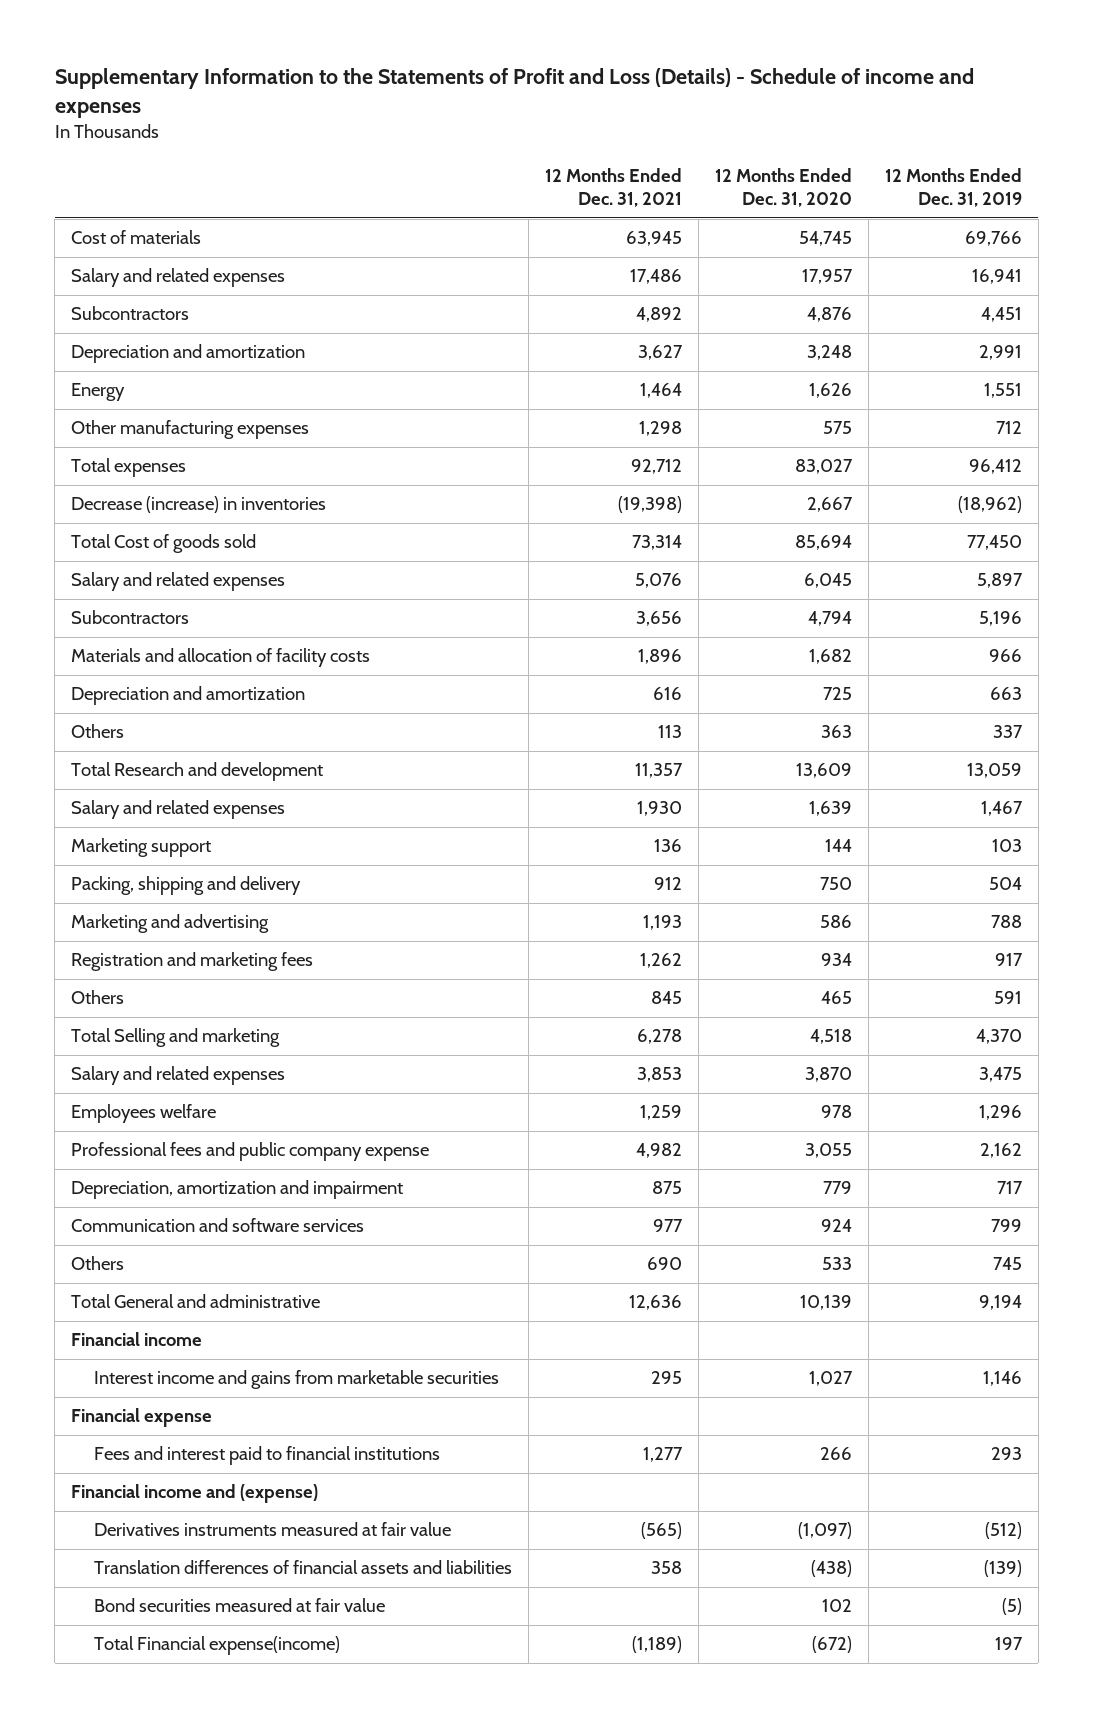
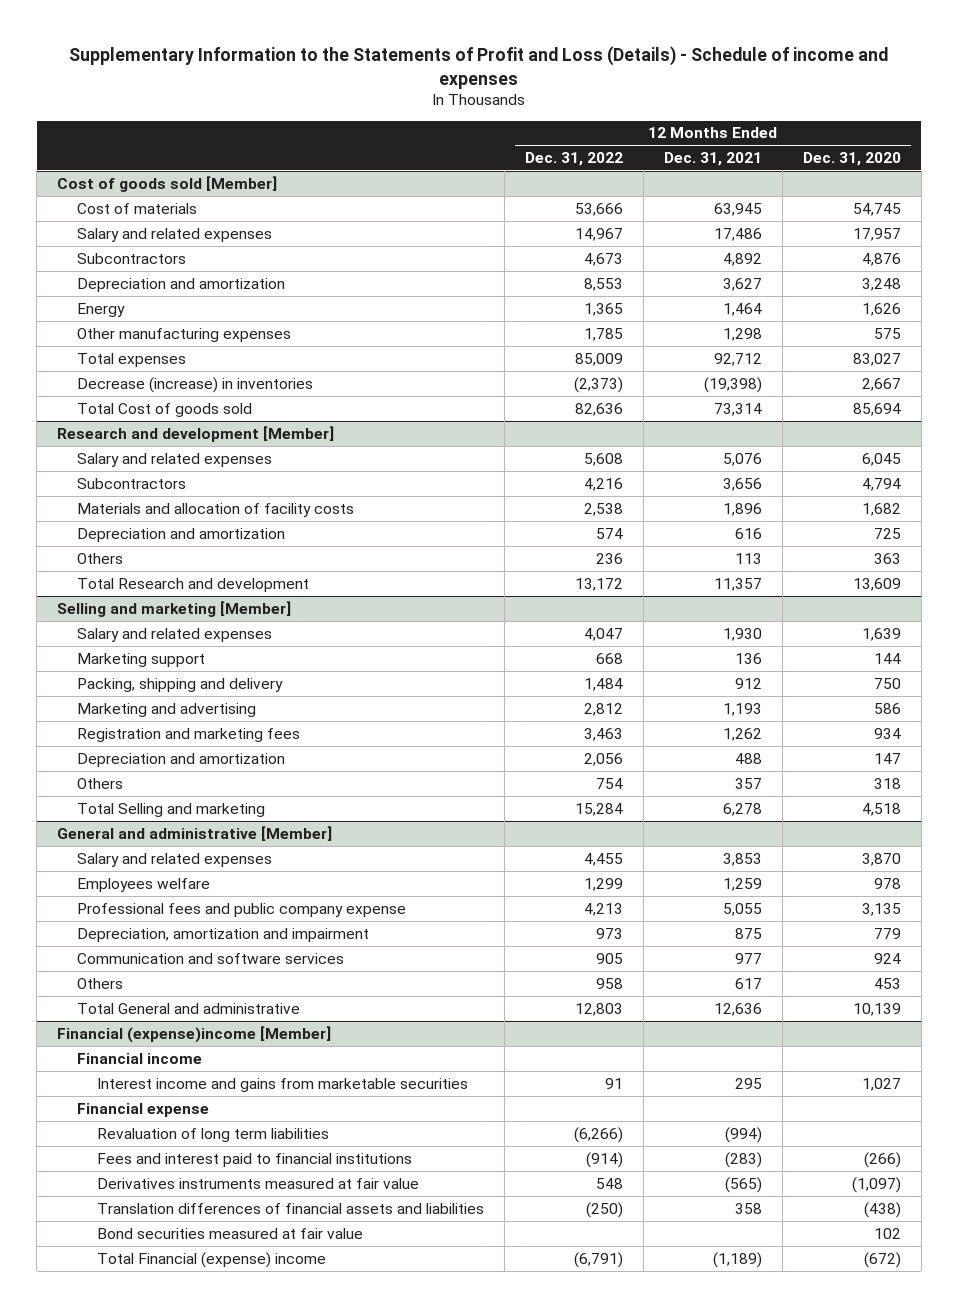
[884,167,1022,208] 12 Months Ended Dec. 31, 2019 -> none
none -> [524,151,623,166] Dec. 31, 2022
none -> [57,175,278,192] Cost of goods sold [Member]
none -> [57,425,335,442] Research and development [Member]
none -> [57,600,292,617] Selling and marketing [Member]
none -> [77,752,286,767] Depreciation and amortization
[650,991,682,1005] 845 -> [734,777,762,789] 357
[820,991,852,1005] 465 -> [873,777,901,789] 318
none -> [57,825,333,841] General and administrative [Member]
[635,1143,682,1159] 4,982 -> [722,902,762,916] 5,055
[804,1143,852,1159] 3,055 -> [861,902,901,916] 3,135
[646,1257,682,1271] 690 -> [734,977,762,989] 617
[821,1257,852,1271] 533 -> [873,977,901,989] 453
none -> [57,1025,332,1043] Financial (expense)income [Member]
[71,1484,319,1504] Financial income and (expense) -> none
none -> [96,1127,329,1142] Revaluation of long term liabilities
[642,1447,683,1463] 1,277 -> [724,1151,762,1168] (283)
[819,1447,852,1461] 266 -> [863,1151,901,1168] (266)
[93,1636,340,1656] Total Financial expense(income) -> [96,1251,326,1268] Total Financial (expense) income

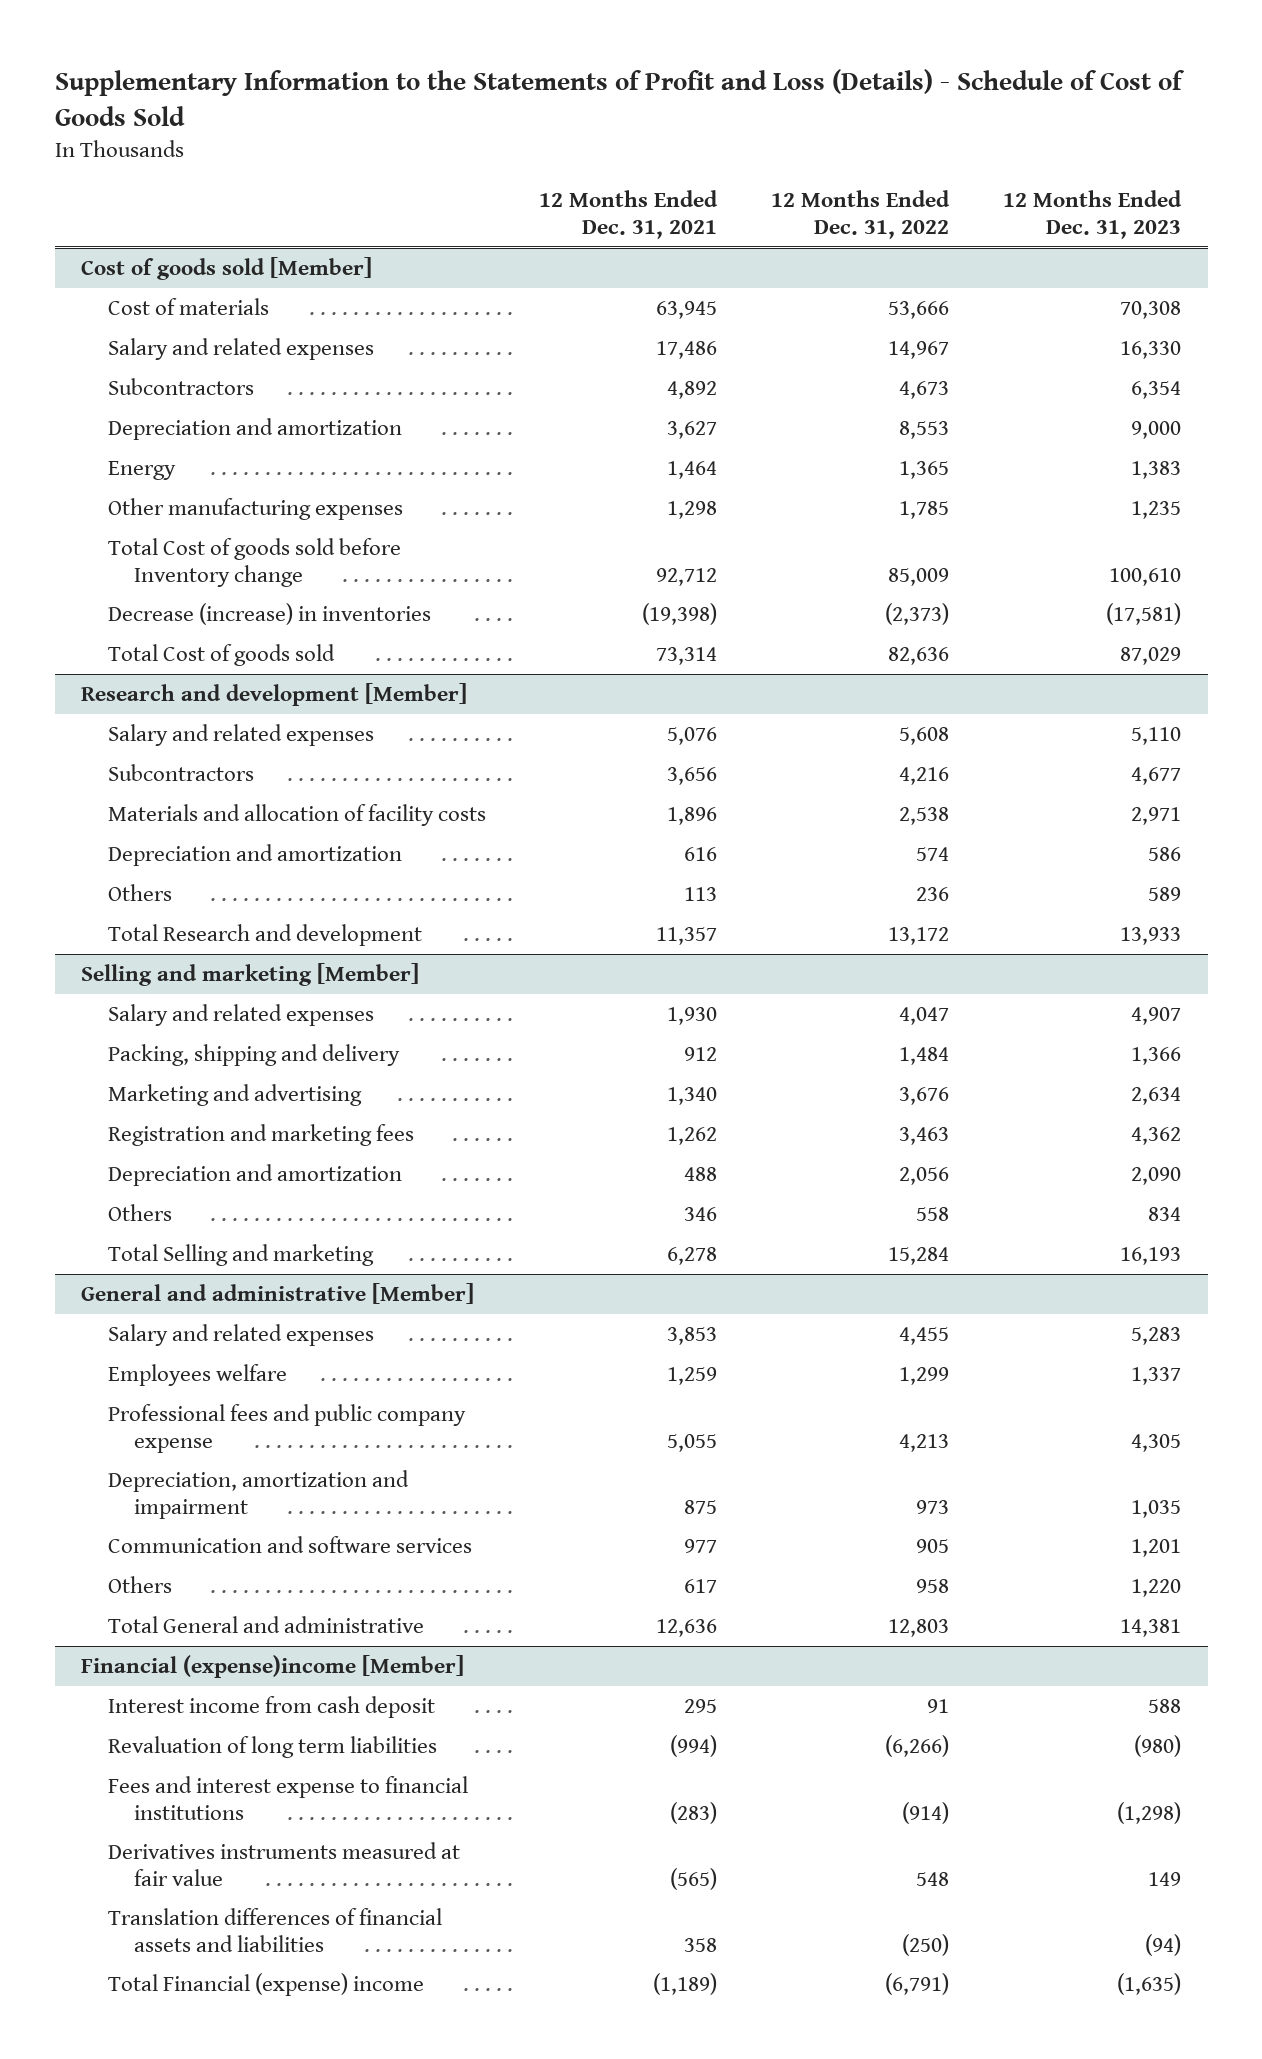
[69,45,889,89] Supplementary Information to the Statements of Profit and Loss (Details) - Schedule of income and expenses -> [54,69,1185,127] Supplementary Information to the Statements of Profit and Loss (Details) - Schedule of Cost of Goods Sold
[802,151,901,166] Dec. 31, 2020 -> none
none -> [1002,190,1182,240] 12 Months Ended Dec. 31, 2023
[77,352,187,367] Total expenses -> [107,538,401,587] Total Cost of goods sold before Inventory change
[77,652,206,667] Marketing support -> none
[583,702,623,716] 2,812 -> [899,1087,950,1106] 3,676
[722,702,762,716] 1,193 -> [667,1087,718,1106] 1,340
[595,777,623,789] 754 -> [916,1207,950,1222] 558
[734,777,762,789] 357 -> [684,1207,718,1222] 346
[77,1052,203,1064] Financial income -> none
[77,1102,210,1117] Financial expense -> none
[96,1077,468,1092] Interest income and gains from marketable securities -> [107,1696,435,1719] Interest income from cash deposit
[96,1152,412,1167] Fees and interest paid to financial institutions -> [107,1776,468,1820] Fees and interest expense to financial institutions
[96,1227,363,1239] Bond securities measured at fair value -> none

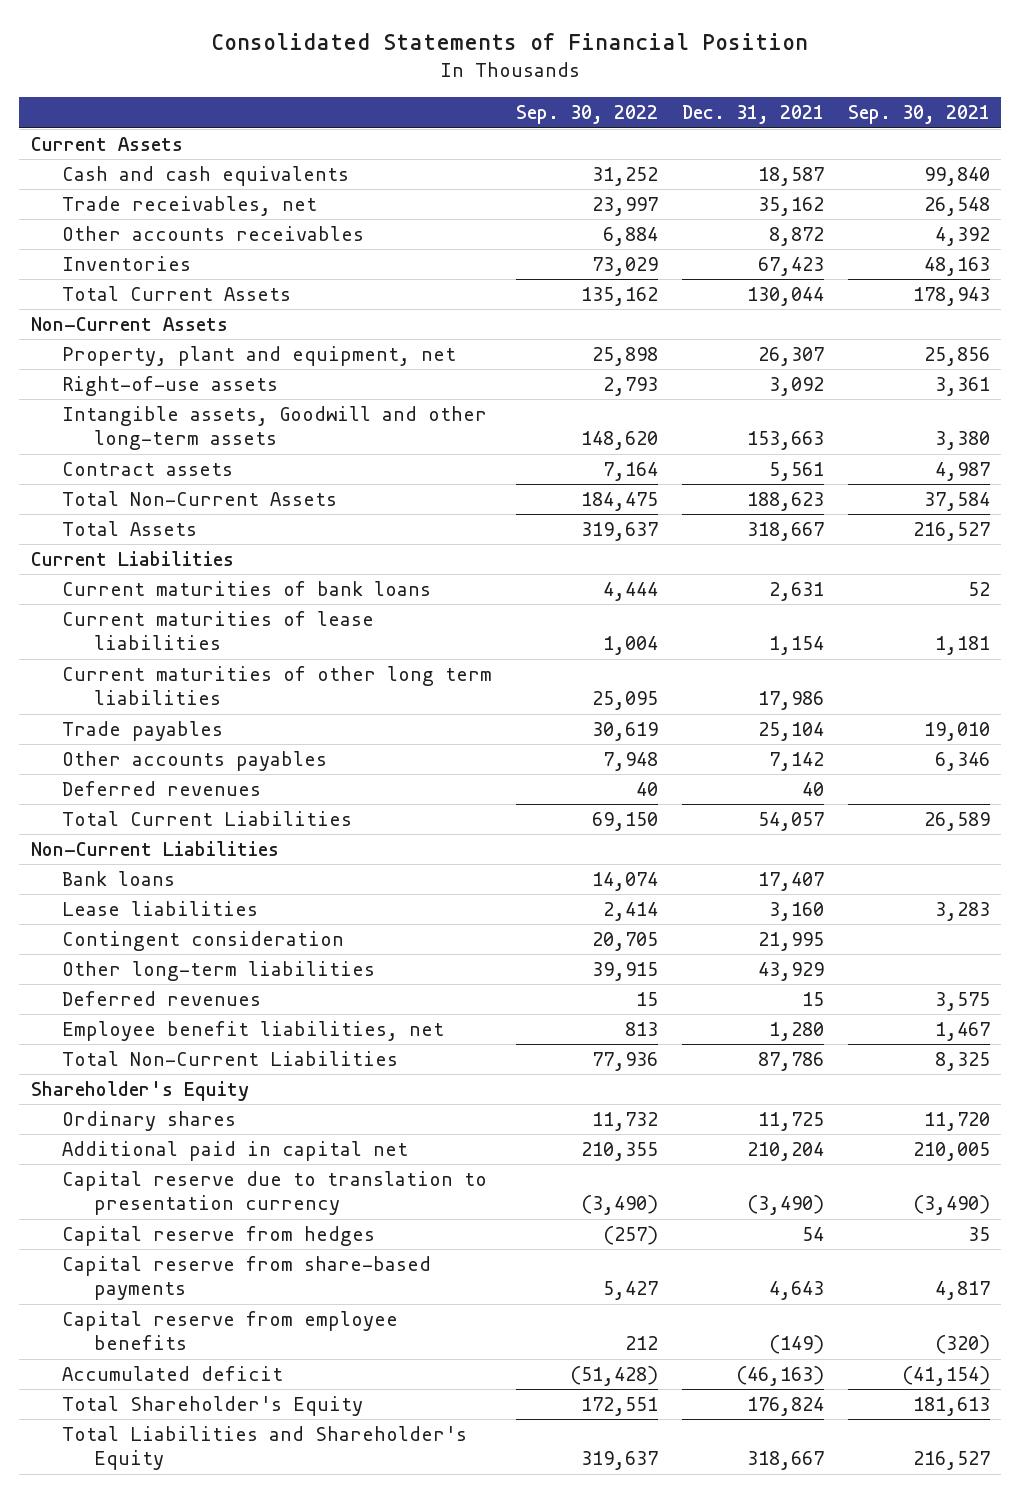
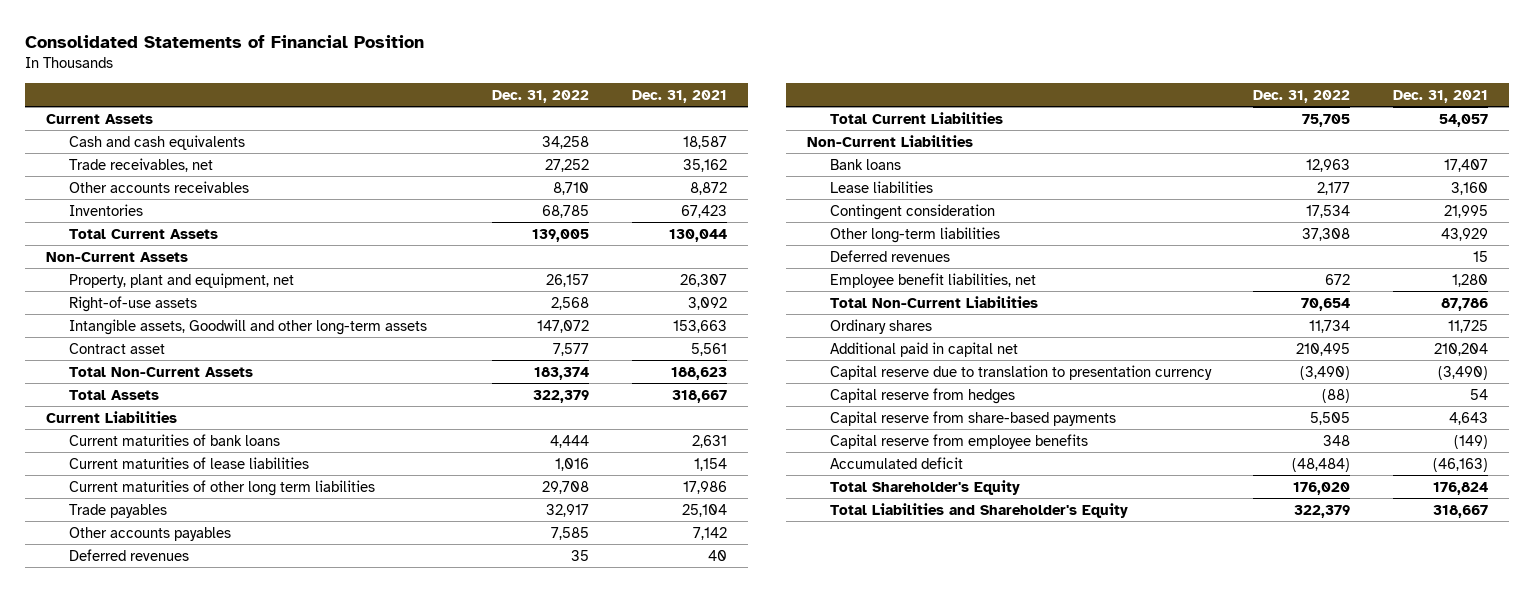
[516,105,659,125] Sep. 30, 2022 -> none
[847,105,990,125] Sep. 30, 2021 -> none
none -> [492,90,590,104] Dec. 31, 2022
[62,462,234,477] Contract assets -> [69,342,166,354] Contract asset
[30,1081,249,1102] Shareholder's Equity -> none

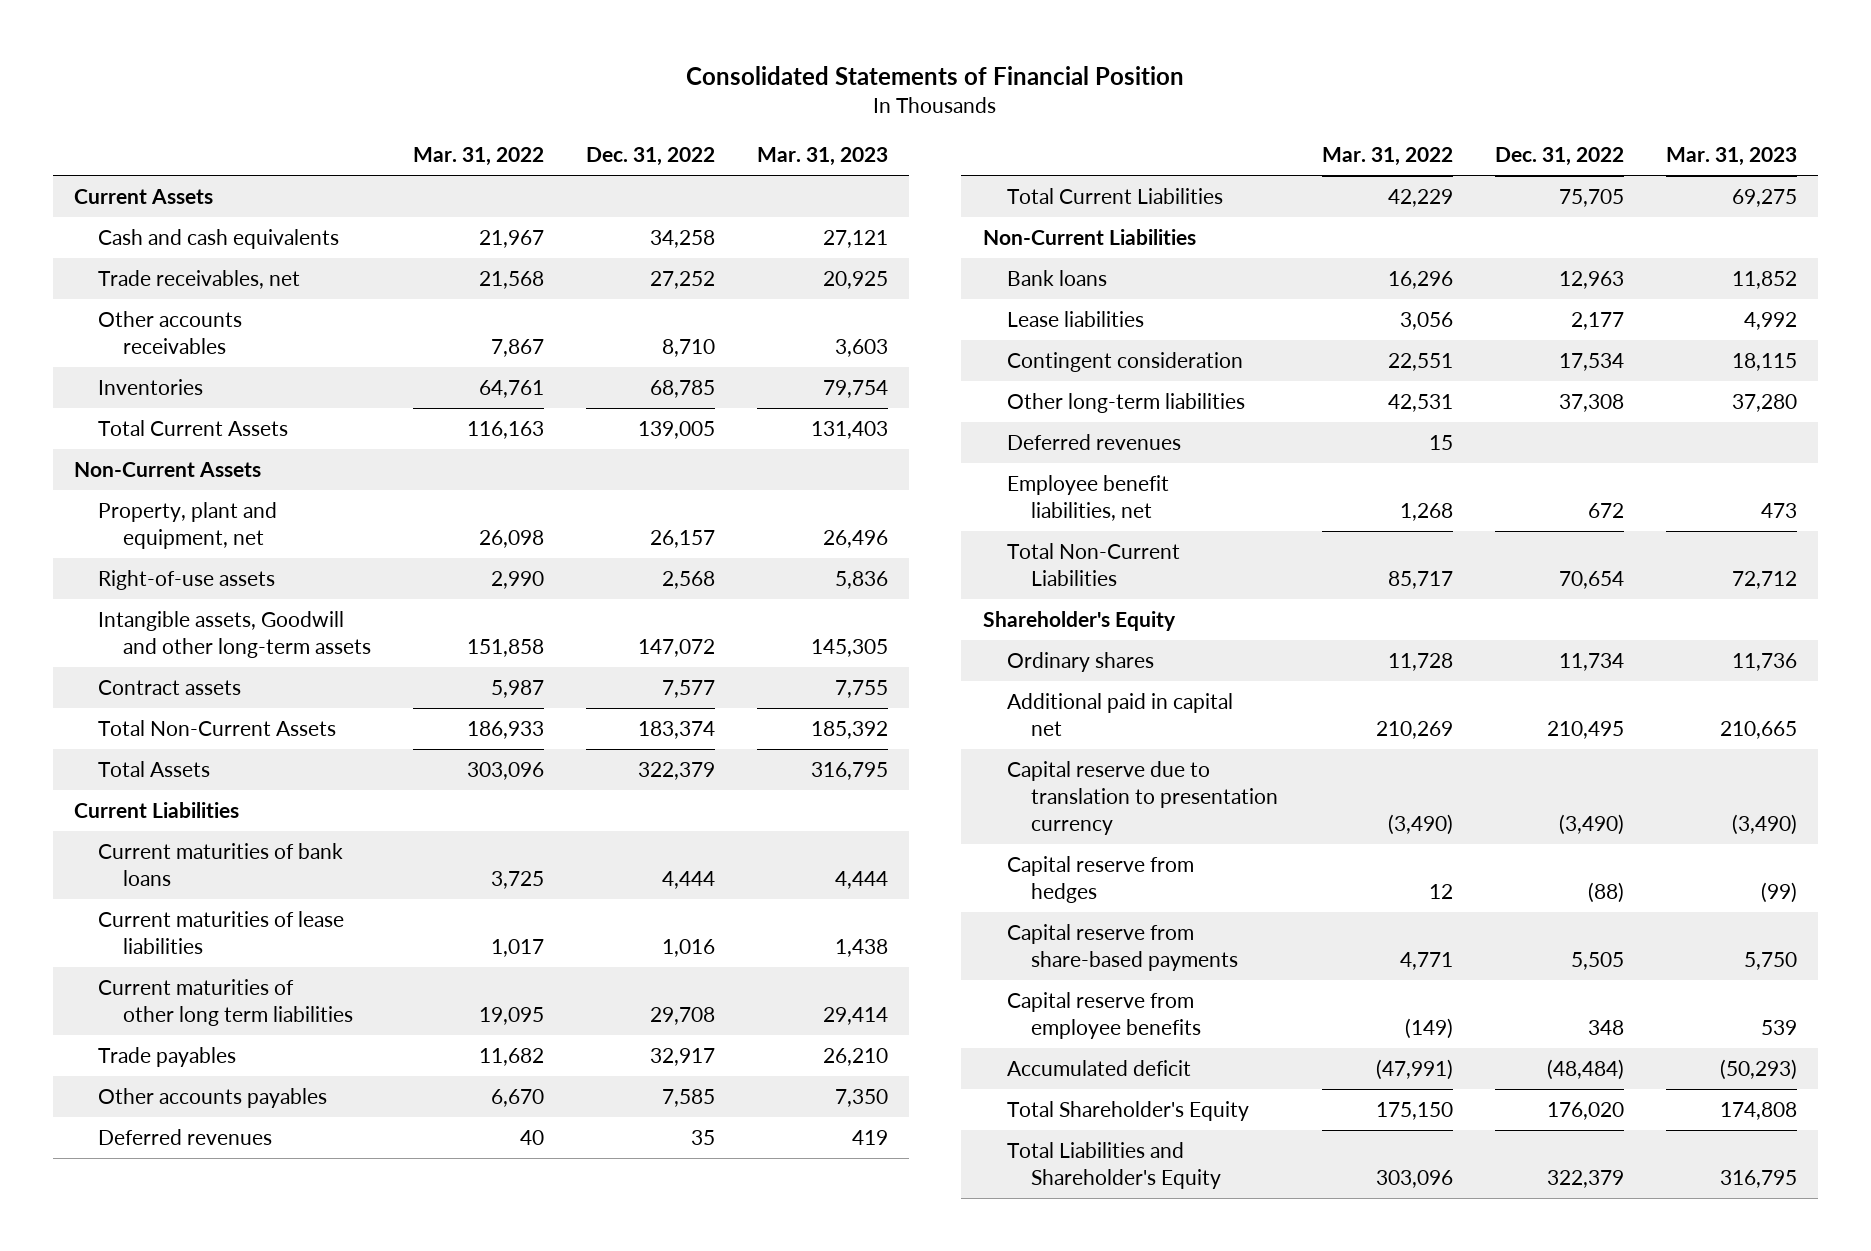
[631,90,727,104] Dec. 31, 2021 -> none
none -> [412,146,544,166] Mar. 31, 2022
none -> [757,146,889,166] Mar. 31, 2023
[69,342,166,354] Contract asset -> [98,680,242,696] Contract assets
none -> [982,611,1176,632] Shareholder's Equity

